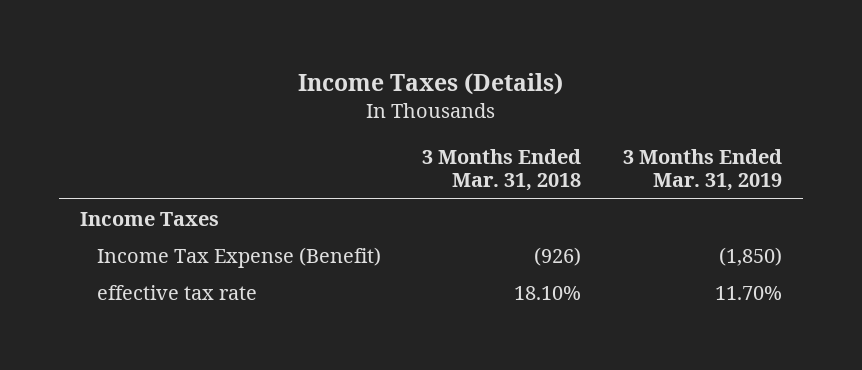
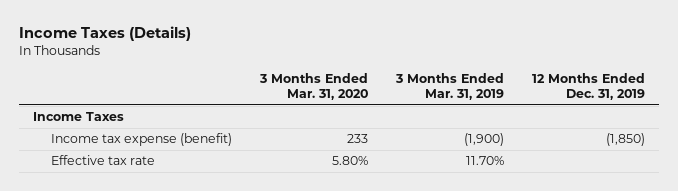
[422,149,582,192] 3 Months Ended Mar. 31, 2018 -> none
none -> [258,72,368,101] 3 Months Ended Mar. 31, 2020
none -> [531,72,645,101] 12 Months Ended Dec. 31, 2019
[96,246,381,268] Income Tax Expense (Benefit) -> [50,133,232,147] Income tax expense (benefit)
[719,246,783,266] (1,850) -> [463,133,504,147] (1,900)
[96,284,257,300] effective tax rate -> [50,155,155,166] Effective tax rate

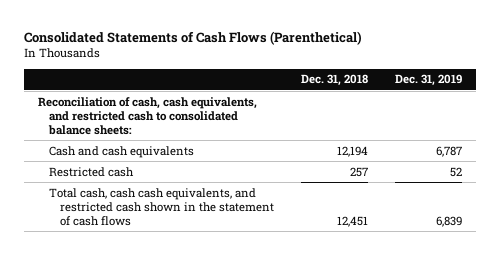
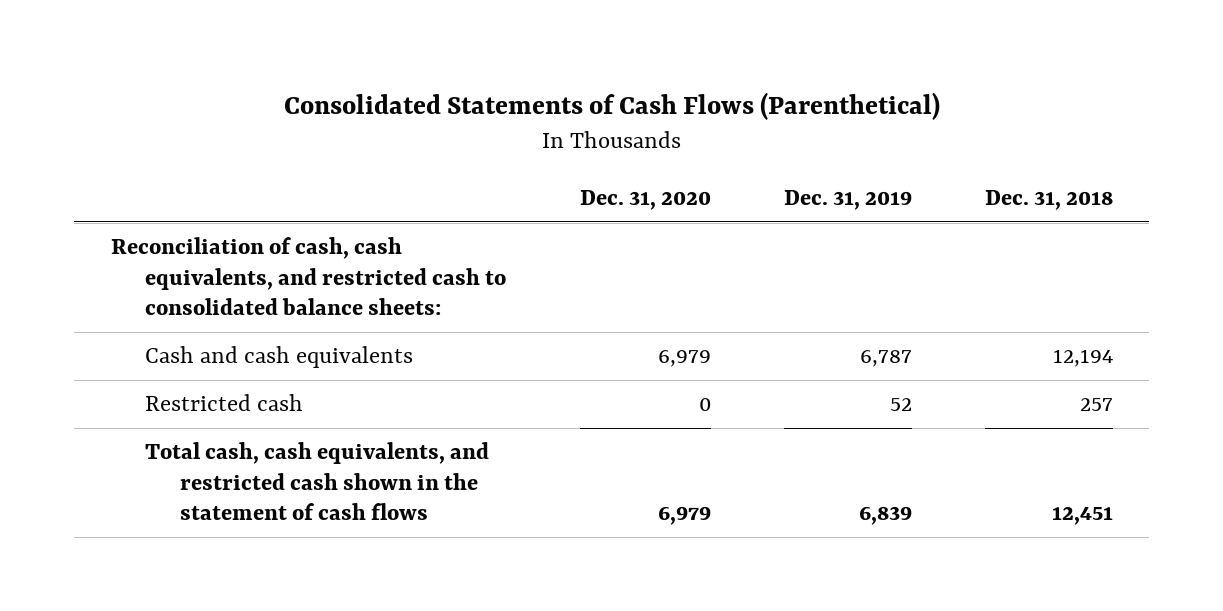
none -> [579,190,711,211] Dec. 31, 2020
[49,187,275,226] Total cash, cash cash equivalents, and restricted cash shown in the statement of cash flows -> [145,442,490,520] Total cash, cash equivalents, and restricted cash shown in the statement of cash flows

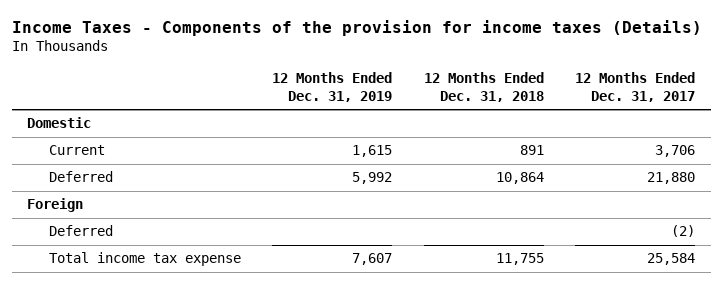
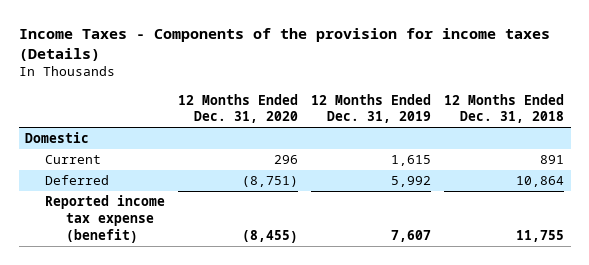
[575,72,696,102] 12 Months Ended Dec. 31, 2017 -> none
none -> [178,93,299,124] 12 Months Ended Dec. 31, 2020
[27,198,84,213] Foreign -> none
[48,225,113,237] Deferred -> none
[48,252,241,267] Total income tax expense -> [45,195,166,243] Reported income tax expense (benefit)

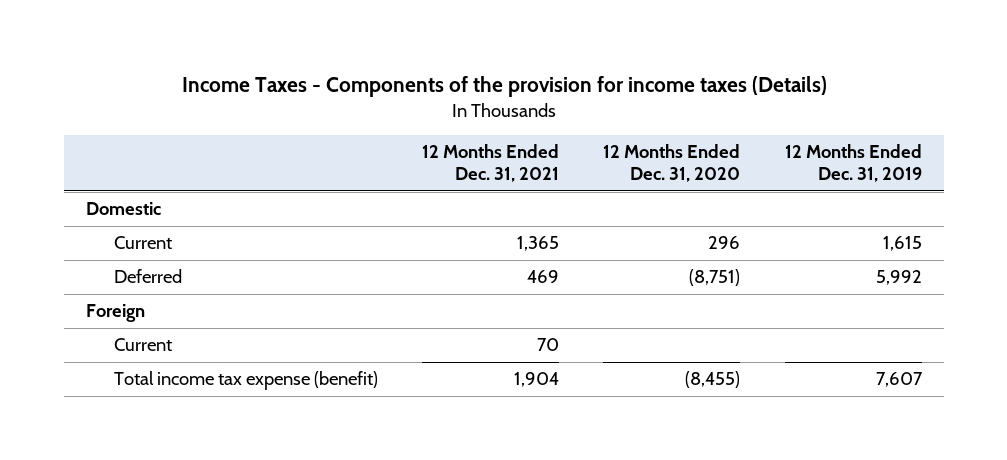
[444,93,565,124] 12 Months Ended Dec. 31, 2018 -> none
none -> [421,144,559,183] 12 Months Ended Dec. 31, 2021
none -> [85,304,145,323] Foreign
none -> [113,338,172,352] Current
[45,195,166,243] Reported income tax expense (benefit) -> [113,371,378,391] Total income tax expense (benefit)

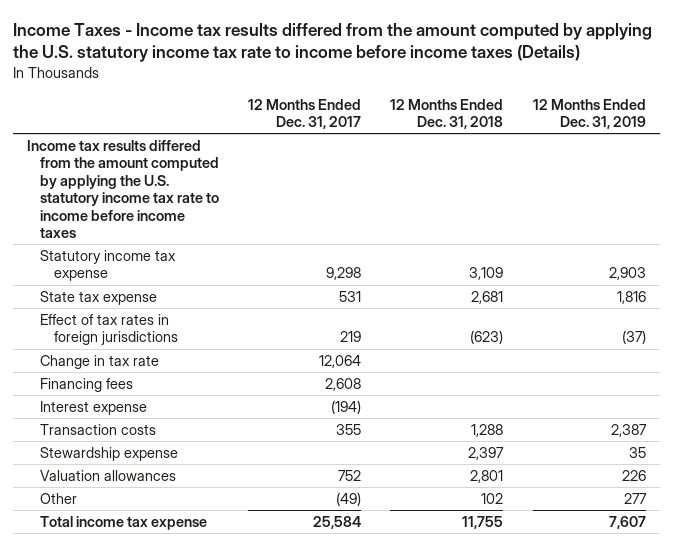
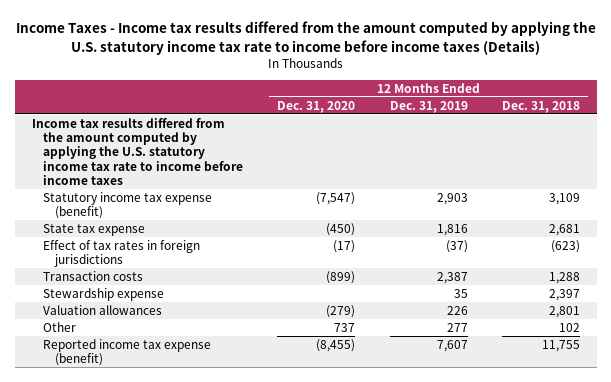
[248,98,362,130] 12 Months Ended Dec. 31, 2017 -> none
none -> [277,100,356,113] Dec. 31, 2020
[40,250,177,282] Statutory income tax expense -> [43,191,213,220] Statutory income tax expense (benefit)
[40,355,160,370] Change in tax rate -> none
[40,378,134,393] Financing fees -> none
[40,401,148,416] Interest expense -> none
[40,516,208,531] Total income tax expense -> [43,338,212,367] Reported income tax expense (benefit)

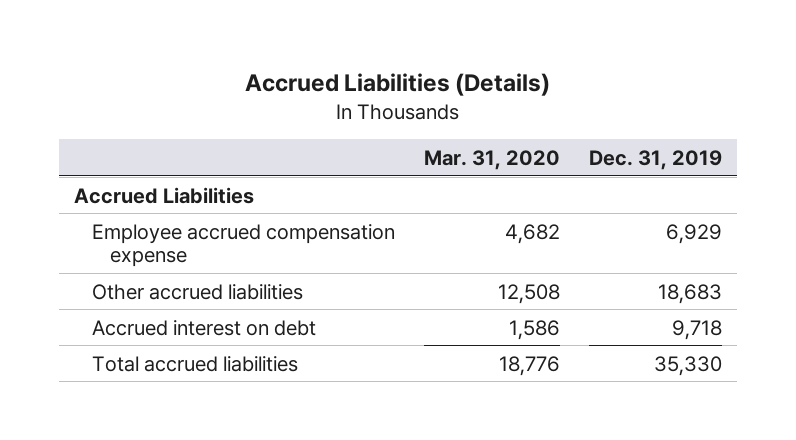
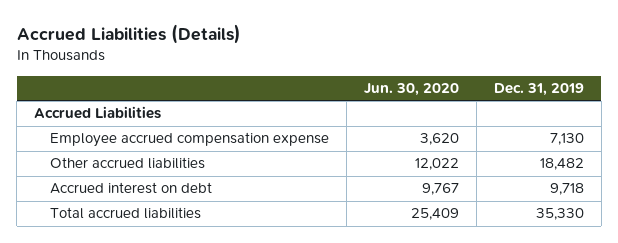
[424,149,561,170] Mar. 31, 2020 -> none
none -> [364,83,460,97] Jun. 30, 2020
[666,223,723,244] 6,929 -> [549,133,584,146] 7,130
[658,283,723,304] 18,683 -> [539,158,584,171] 18,482

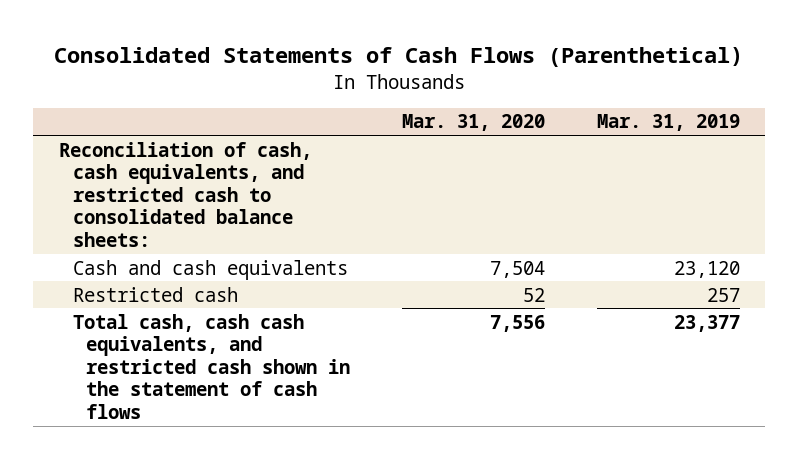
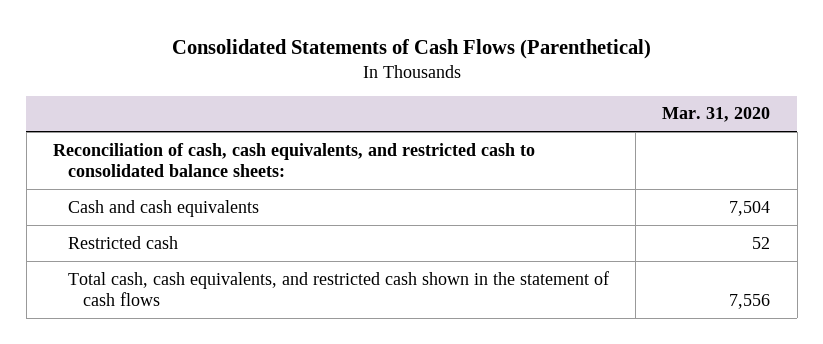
[596,114,740,132] Mar. 31, 2019 -> none
[72,313,351,419] Total cash, cash cash equivalents, and restricted cash shown in the statement of cash flows -> [67,270,609,307] Total cash, cash equivalents, and restricted cash shown in the statement of cash flows

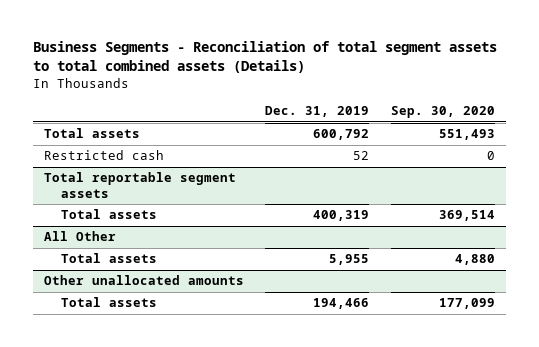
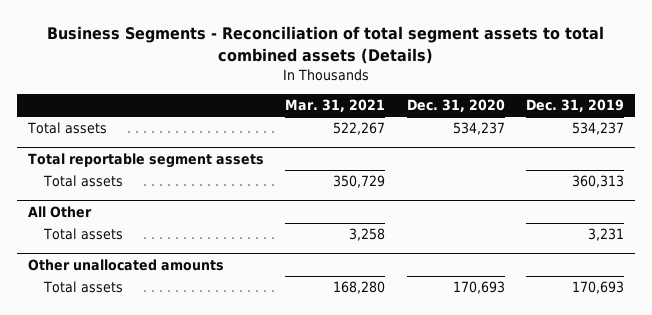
[391,106,496,119] Sep. 30, 2020 -> none
none -> [285,98,386,112] Mar. 31, 2021
none -> [406,98,505,112] Dec. 31, 2020
[43,150,164,161] Restricted cash -> none
[313,129,370,141] 600,792 -> [572,122,625,136] 534,237
[313,210,370,222] 400,319 -> [572,175,625,189] 360,313
[329,254,370,266] 5,955 -> [588,228,625,242] 3,231
[313,298,370,310] 194,466 -> [572,281,625,295] 170,693

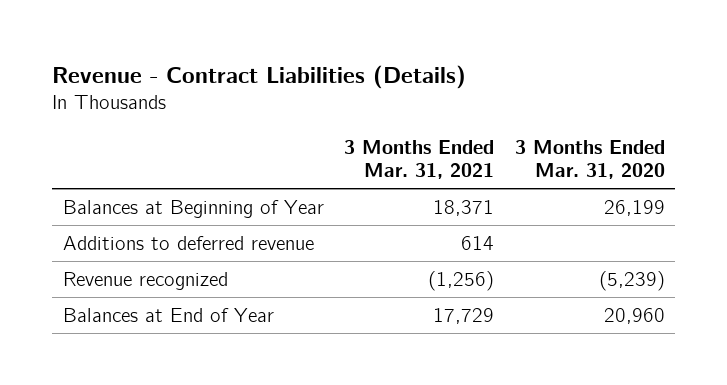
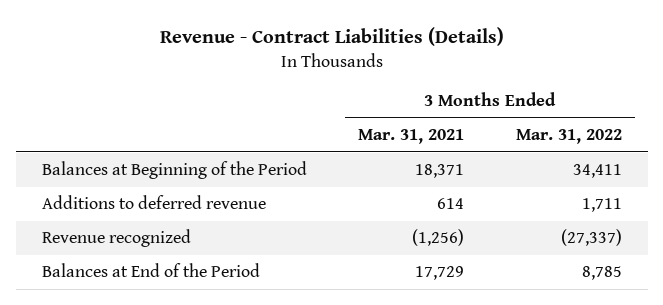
[514,139,665,179] 3 Months Ended Mar. 31, 2020 -> none
none -> [515,129,622,145] Mar. 31, 2022
[62,199,324,218] Balances at Beginning of Year -> [41,161,307,180] Balances at Beginning of the Period
[62,307,274,322] Balances at End of Year -> [41,263,260,278] Balances at End of the Period

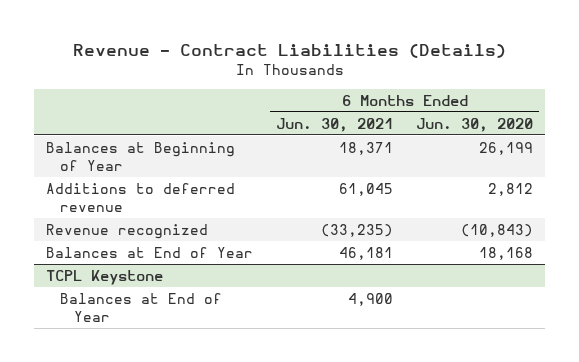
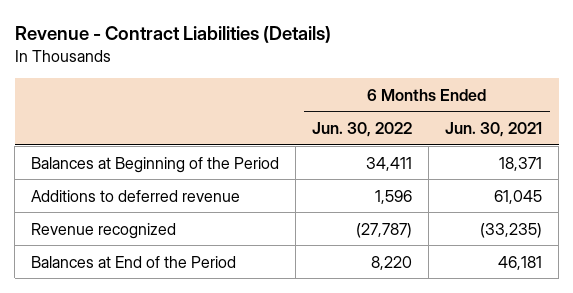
[416,117,534,132] Jun. 30, 2020 -> none
none -> [312,122,413,138] Jun. 30, 2022
[45,141,235,172] Balances at Beginning of Year -> [31,156,280,173] Balances at Beginning of the Period
[45,269,163,285] TCPL Keystone -> none
[59,292,222,323] Balances at End of Year -> none
[45,246,253,258] Balances at End of Year -> [31,255,237,268] Balances at End of the Period

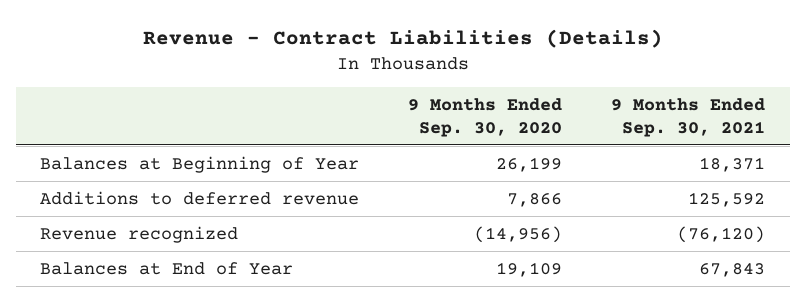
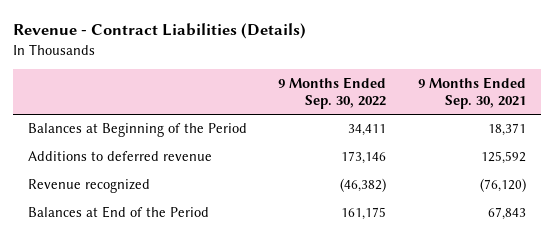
[408,98,563,137] 9 Months Ended Sep. 30, 2020 -> none
none -> [278,76,387,110] 9 Months Ended Sep. 30, 2022
[40,155,360,173] Balances at Beginning of Year -> [28,123,248,138] Balances at Beginning of the Period
[40,261,294,275] Balances at End of Year -> [28,206,210,219] Balances at End of the Period

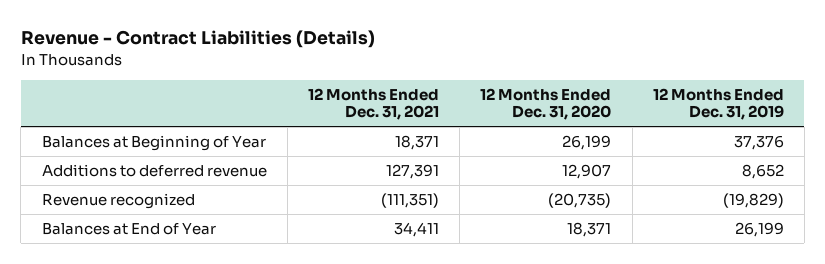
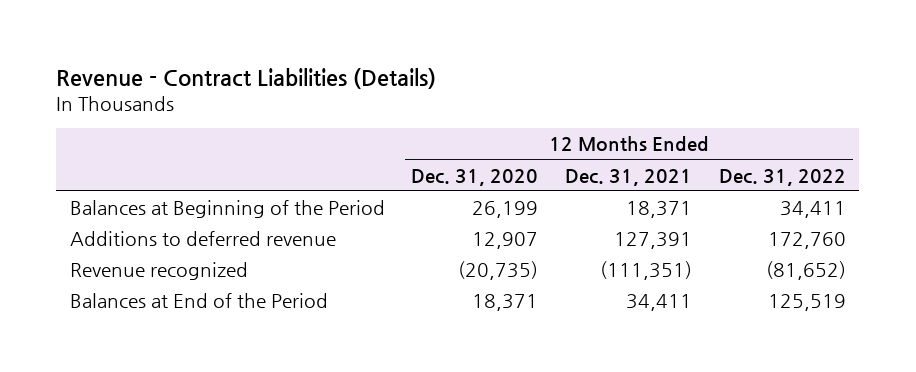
[652,87,784,121] 12 Months Ended Dec. 31, 2019 -> none
none -> [719,168,847,186] Dec. 31, 2022
[41,134,266,151] Balances at Beginning of Year -> [69,200,385,219] Balances at Beginning of the Period
[41,222,216,235] Balances at End of Year -> [69,293,328,309] Balances at End of the Period

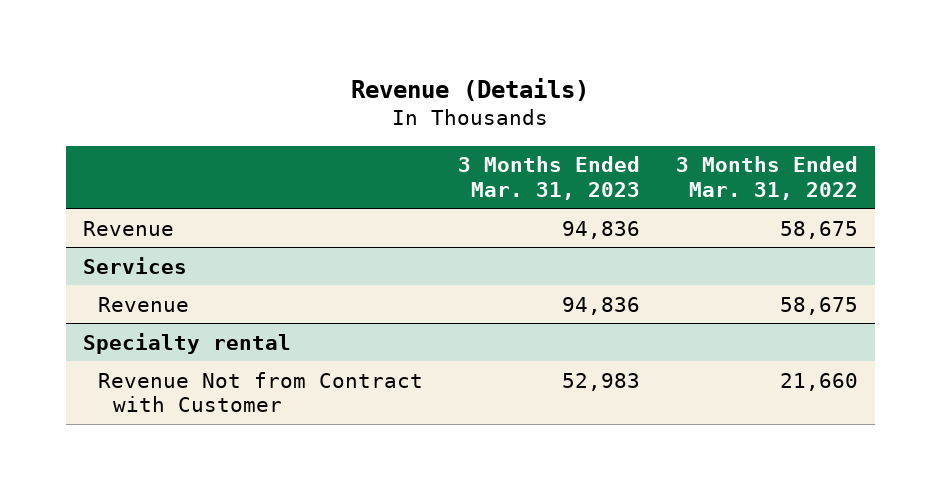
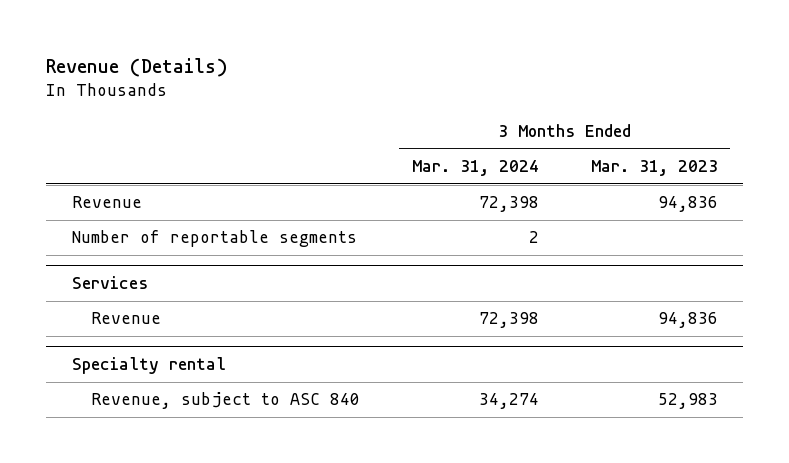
[675,156,858,200] 3 Months Ended Mar. 31, 2022 -> none
none -> [411,160,539,177] Mar. 31, 2024
none -> [71,230,357,248] Number of reportable segments
[98,371,424,413] Revenue Not from Contract with Customer -> [91,392,361,410] Revenue, subject to ASC 840

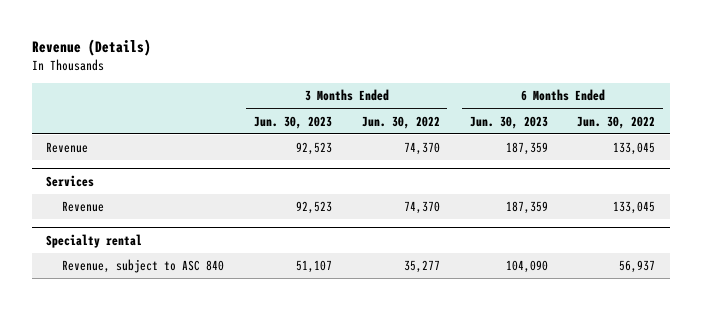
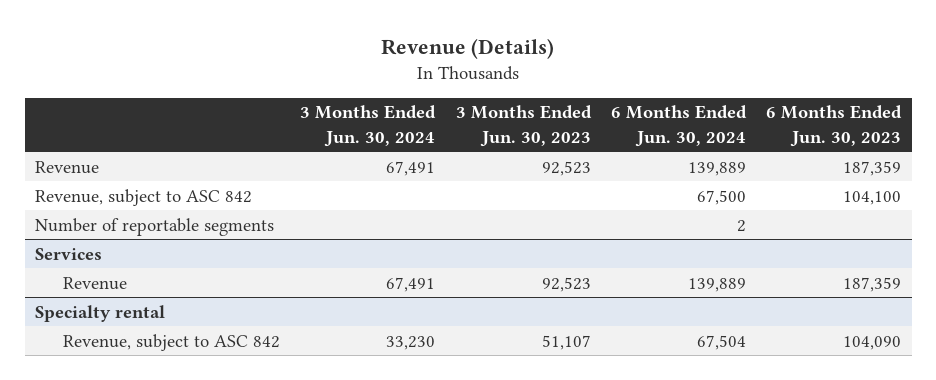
[361,115,440,129] Jun. 30, 2022 -> none
[577,115,656,129] Jun. 30, 2022 -> none
none -> [300,105,437,147] 3 Months Ended Jun. 30, 2024
none -> [611,105,748,147] 6 Months Ended Jun. 30, 2024
none -> [34,188,252,206] Revenue, subject to ASC 842
none -> [34,217,274,236] Number of reportable segments
[61,259,224,274] Revenue, subject to ASC 840 -> [62,333,280,351] Revenue, subject to ASC 842

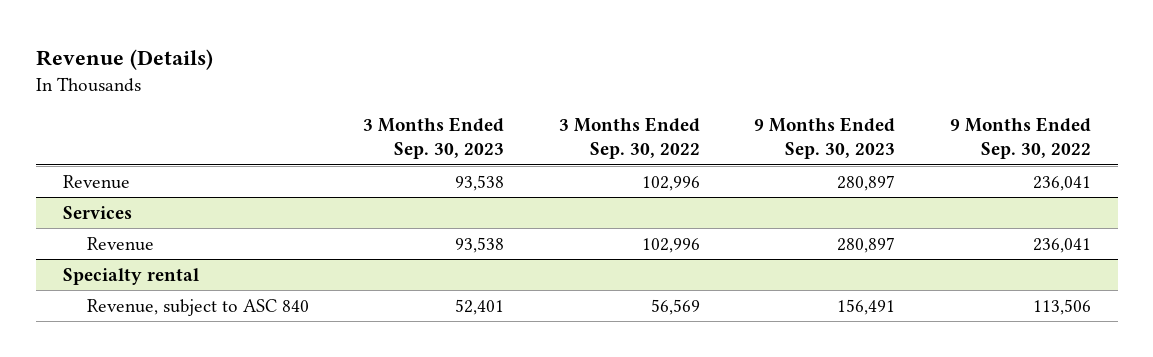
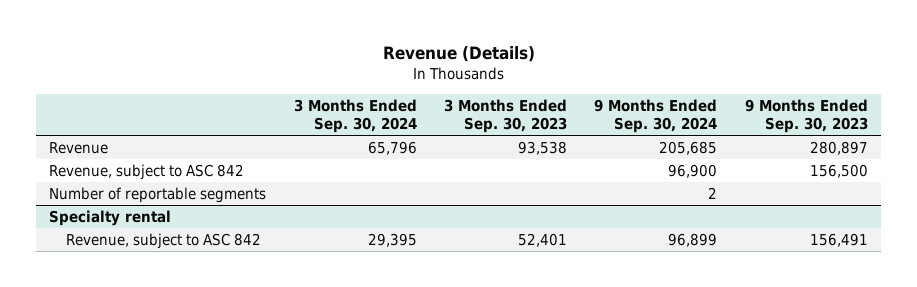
[558,117,700,160] 3 Months Ended Sep. 30, 2022 -> none
[949,117,1091,160] 9 Months Ended Sep. 30, 2022 -> none
none -> [293,99,417,134] 3 Months Ended Sep. 30, 2024
none -> [594,99,718,134] 9 Months Ended Sep. 30, 2024
[62,205,132,219] Services -> none
[86,236,154,251] Revenue -> none
none -> [49,163,245,180] Revenue, subject to ASC 842
none -> [49,186,267,203] Number of reportable segments
[86,298,309,316] Revenue, subject to ASC 840 -> [66,232,262,249] Revenue, subject to ASC 842

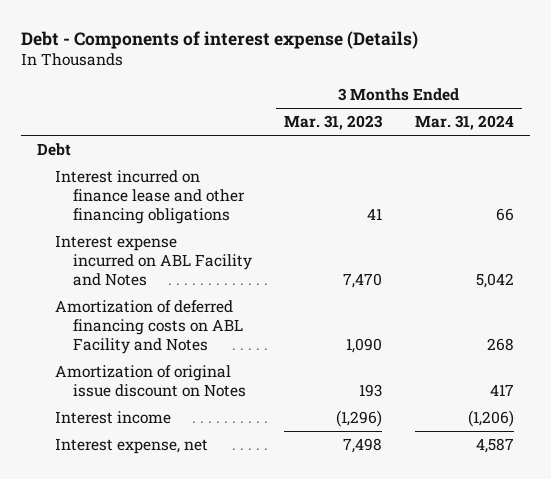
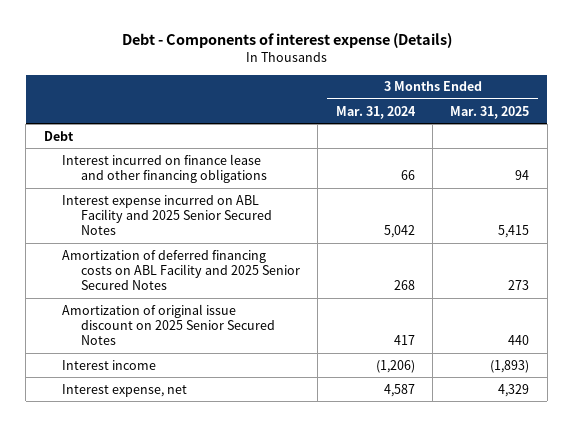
[284,115,384,131] Mar. 31, 2023 -> none
none -> [450,105,530,119] Mar. 31, 2025
[55,235,252,287] Interest expense incurred on ABL Facility and Notes -> [62,194,272,236] Interest expense incurred on ABL Facility and 2025 Senior Secured Notes
[55,300,243,355] Amortization of deferred financing costs on ABL Facility and Notes -> [62,249,300,291] Amortization of deferred financing costs on ABL Facility and 2025 Senior Secured Notes
[55,365,246,398] Amortization of original issue discount on Notes -> [62,303,275,346] Amortization of original issue discount on 2025 Senior Secured Notes

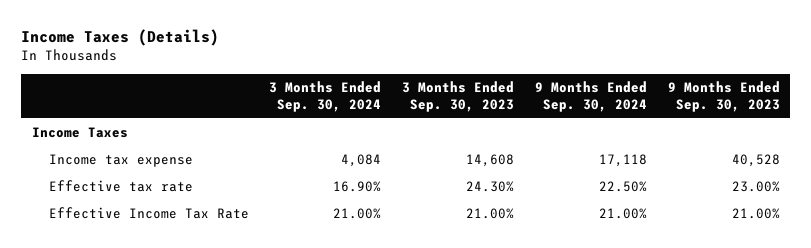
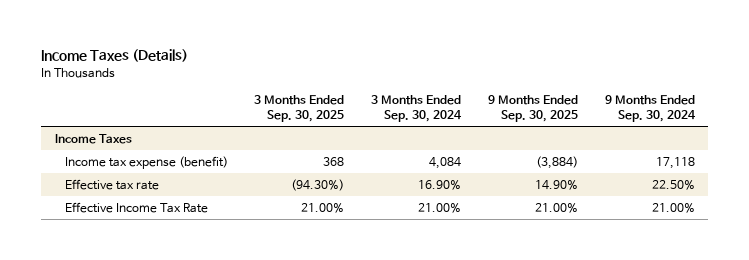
[402,81,515,112] 3 Months Ended Sep. 30, 2023 -> none
[667,81,780,112] 9 Months Ended Sep. 30, 2023 -> none
none -> [254,95,345,123] 3 Months Ended Sep. 30, 2025
none -> [487,95,578,123] 9 Months Ended Sep. 30, 2025
[48,154,193,168] Income tax expense -> [64,155,228,169] Income tax expense (benefit)

